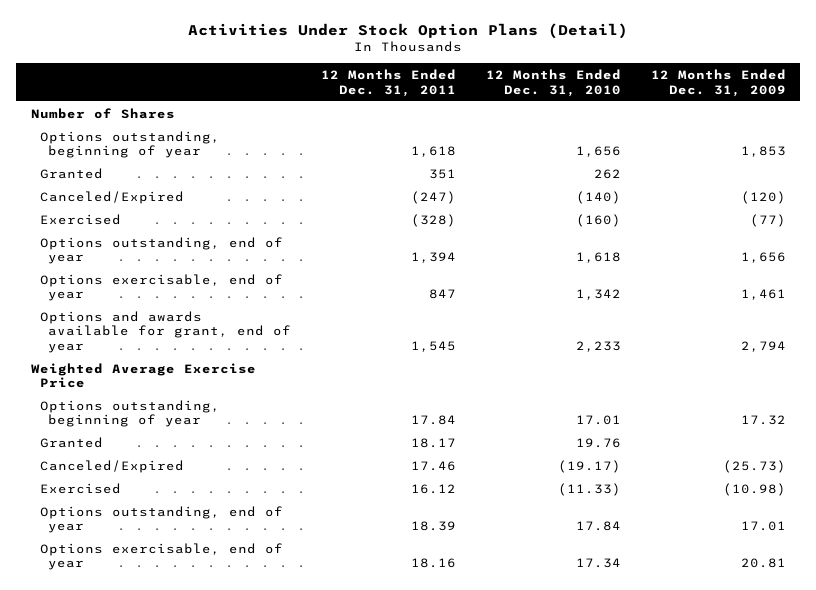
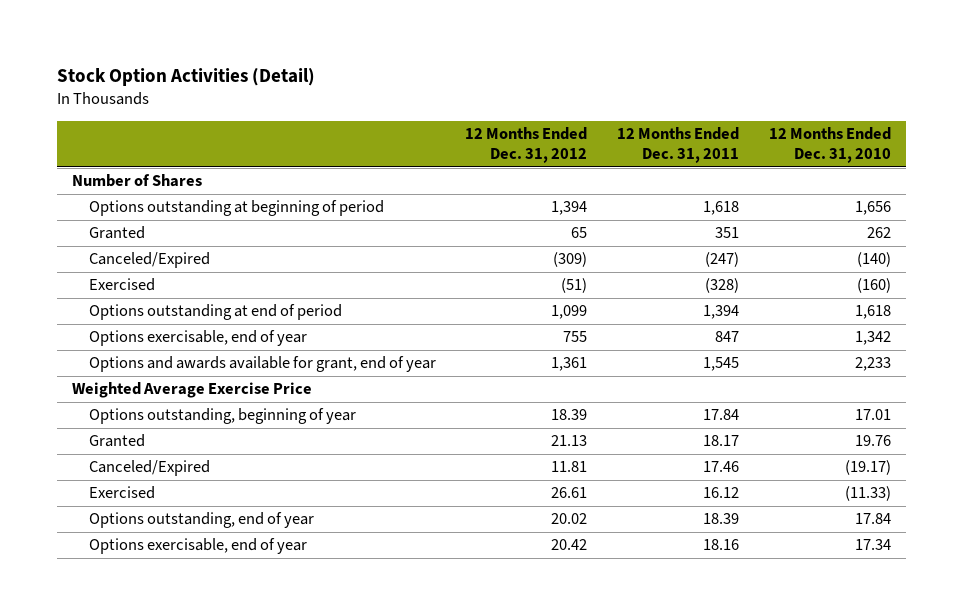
[188,22,629,39] Activities Under Stock Option Plans (Detail) -> [57,68,316,87] Stock Option Activities (Detail)
[650,69,786,97] 12 Months Ended Dec. 31, 2009 -> none
none -> [465,127,588,164] 12 Months Ended Dec. 31, 2012
[39,130,220,159] Options outstanding, beginning of year -> [88,200,384,217] Options outstanding at beginning of period
[39,236,283,265] Options outstanding, end of year -> [88,304,342,321] Options outstanding at end of period

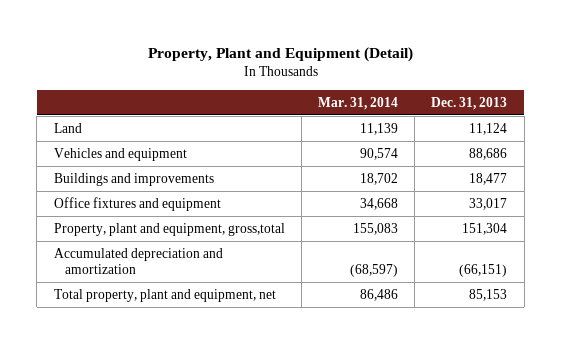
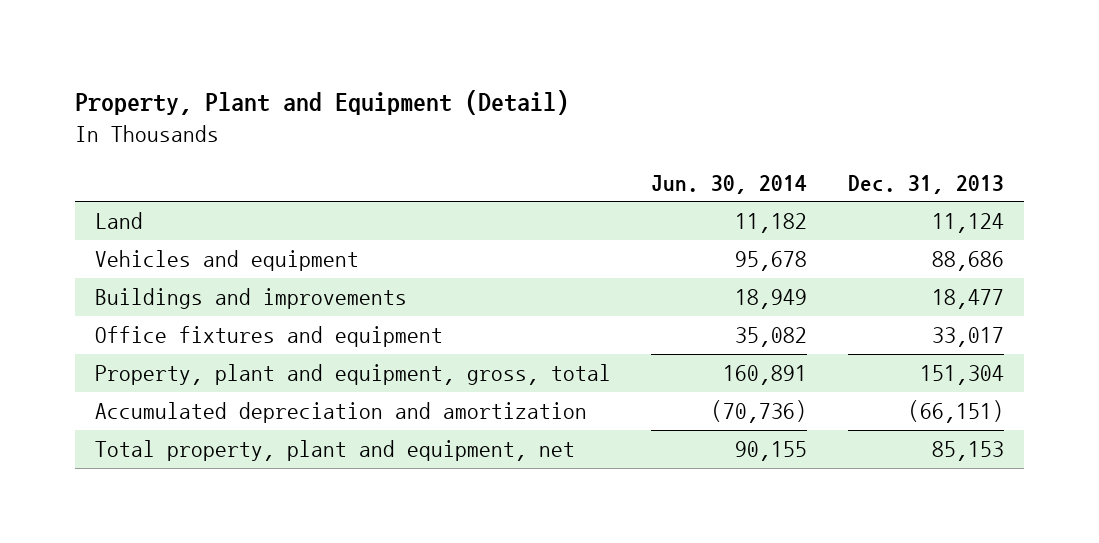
[318,96,399,110] Mar. 31, 2014 -> none
none -> [651,174,808,194] Jun. 30, 2014
[53,222,285,236] Property, plant and equipment, gross,total -> [94,364,611,386] Property, plant and equipment, gross, total

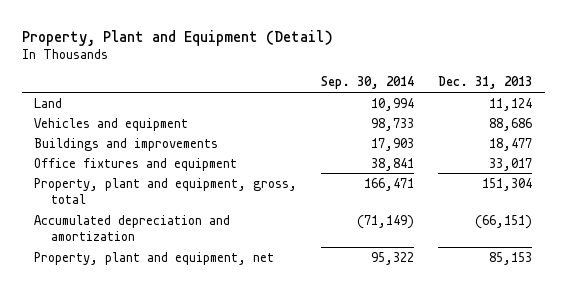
[651,174,808,194] Jun. 30, 2014 -> none
none -> [321,76,415,90] Sep. 30, 2014
[94,440,575,462] Total property, plant and equipment, net -> [33,251,274,265] Property, plant and equipment, net

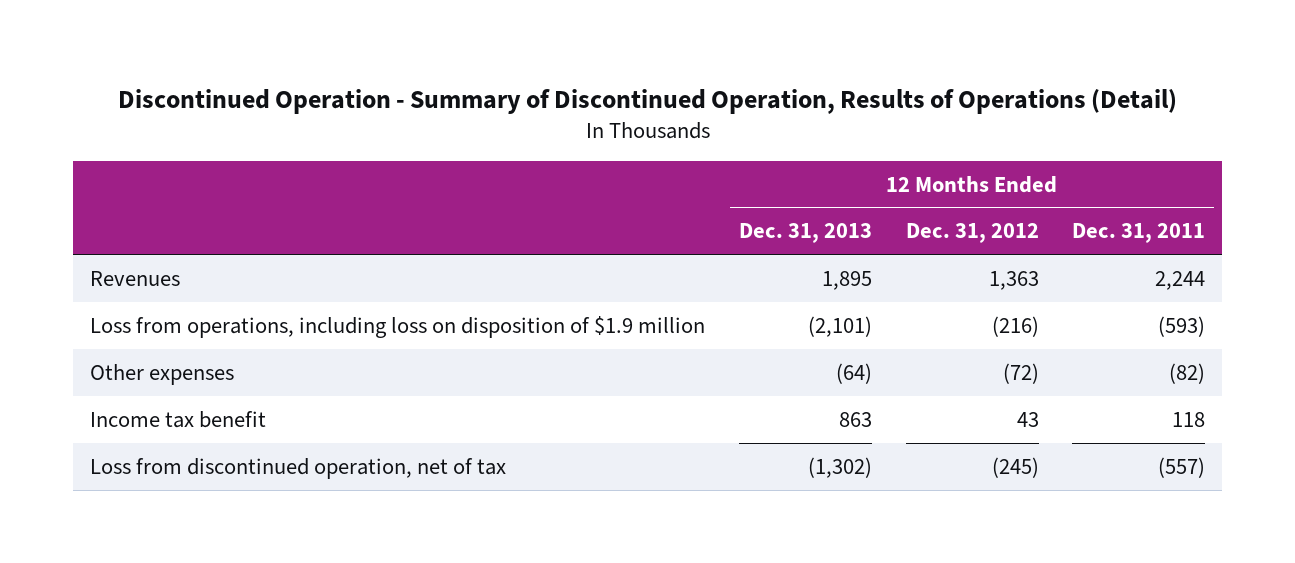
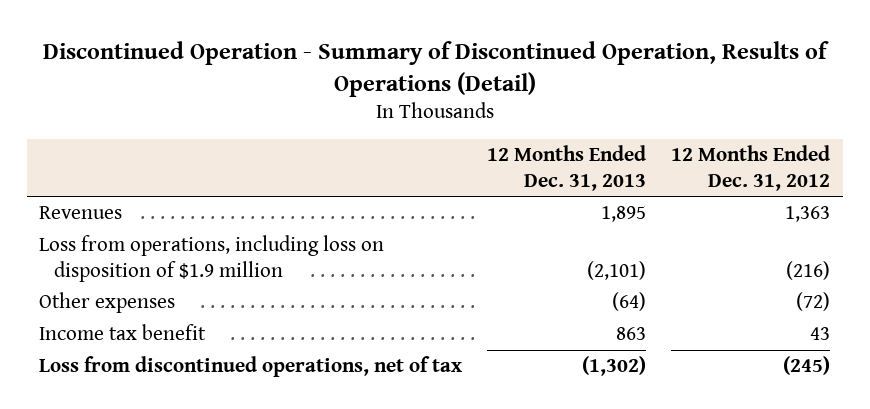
[1072,223,1206,244] Dec. 31, 2011 -> none
[90,457,507,479] Loss from discontinued operation, net of tax -> [39,356,463,378] Loss from discontinued operations, net of tax

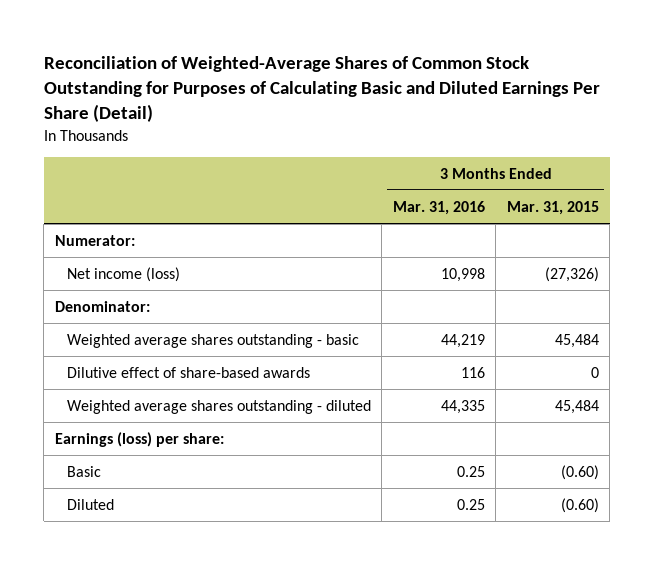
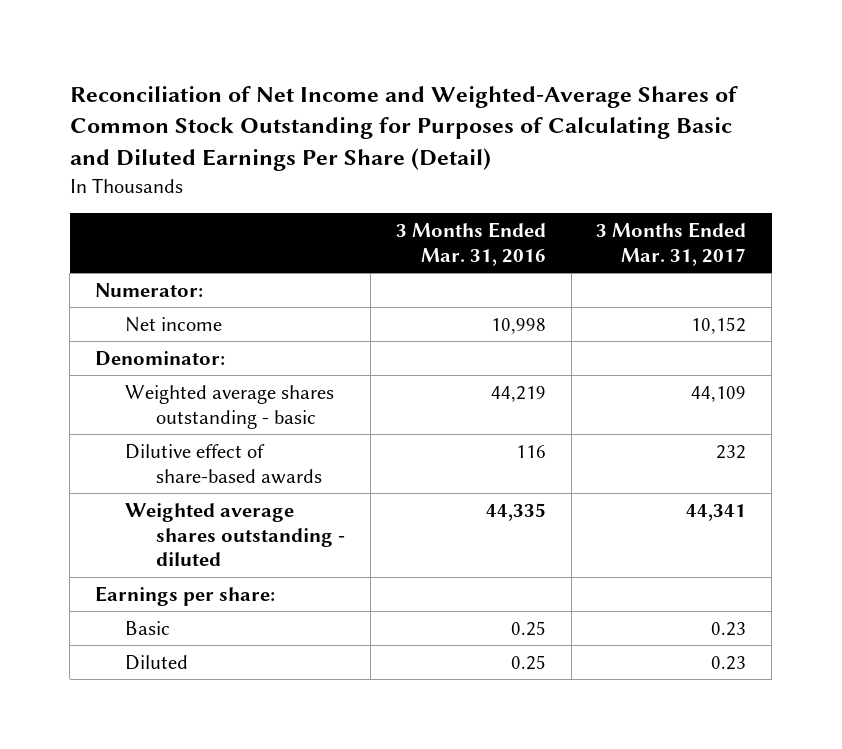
[43,55,600,122] Reconciliation of Weighted-Average Shares of Common Stock Outstanding for Purposes of Calculating Basic and Diluted Earnings Per Share (Detail) -> [69,85,738,172] Reconciliation of Net Income and Weighted-Average Shares of Common Stock Outstanding for Purposes of Calculating Basic and Diluted Earnings Per Share (Detail)
[506,200,599,215] Mar. 31, 2015 -> none
none -> [596,222,747,266] 3 Months Ended Mar. 31, 2017
[66,266,180,282] Net income (loss) -> [125,316,223,332] Net income
[54,431,224,447] Earnings (loss) per share: -> [95,585,276,606] Earnings per share:

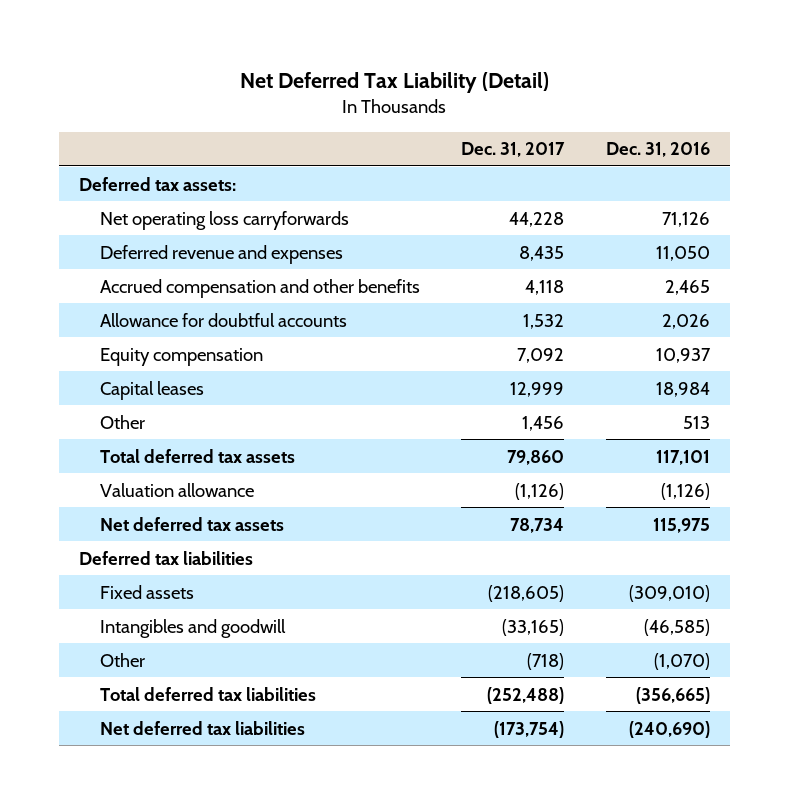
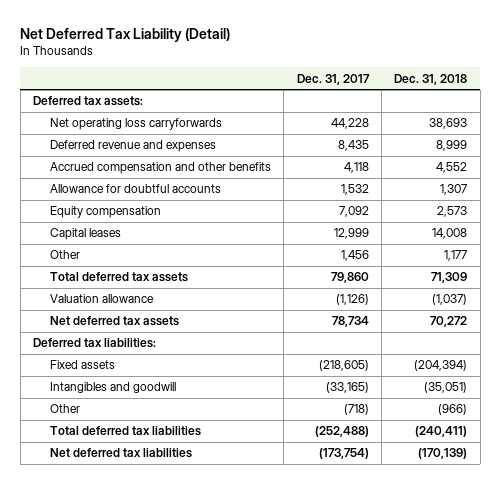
[605,142,710,158] Dec. 31, 2016 -> none
none -> [394,73,468,85] Dec. 31, 2018
[79,550,254,565] Deferred tax liabilities -> [33,338,157,349] Deferred tax liabilities:

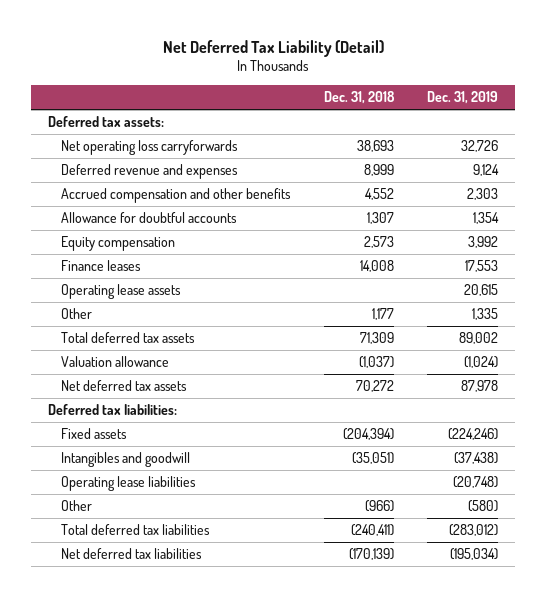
[296,73,370,85] Dec. 31, 2017 -> none
none -> [427,91,499,105] Dec. 31, 2019
[49,228,121,241] Capital leases -> [60,260,141,272] Finance leases
none -> [60,284,181,300] Operating lease assets
none -> [60,476,196,492] Operating lease liabilities

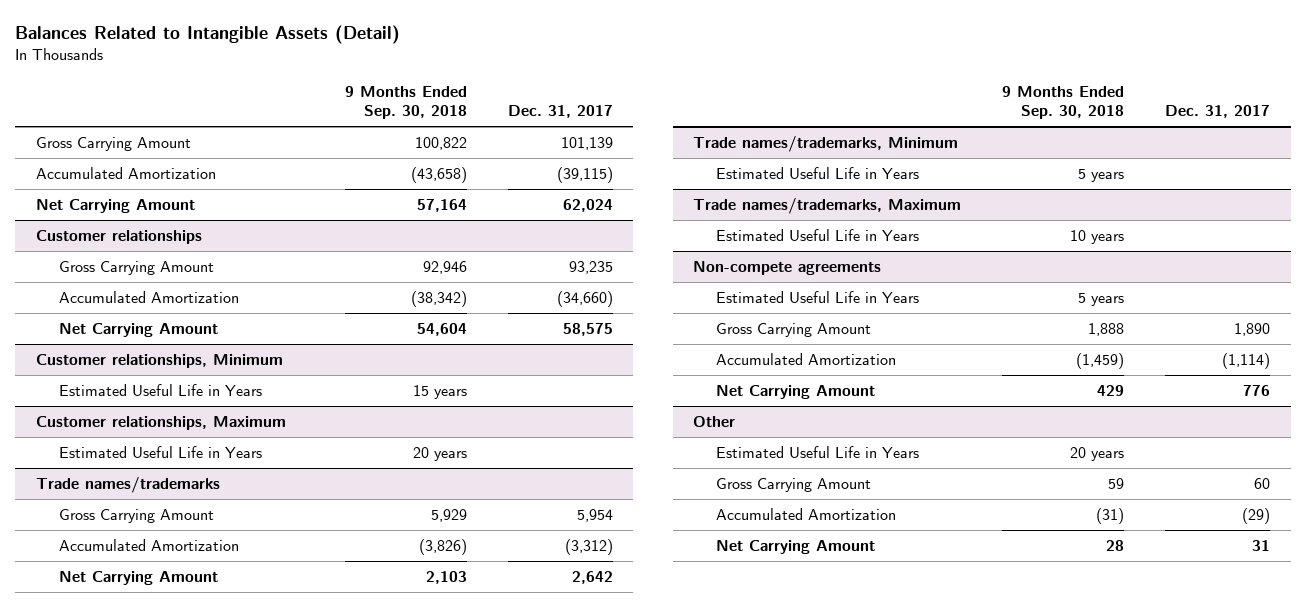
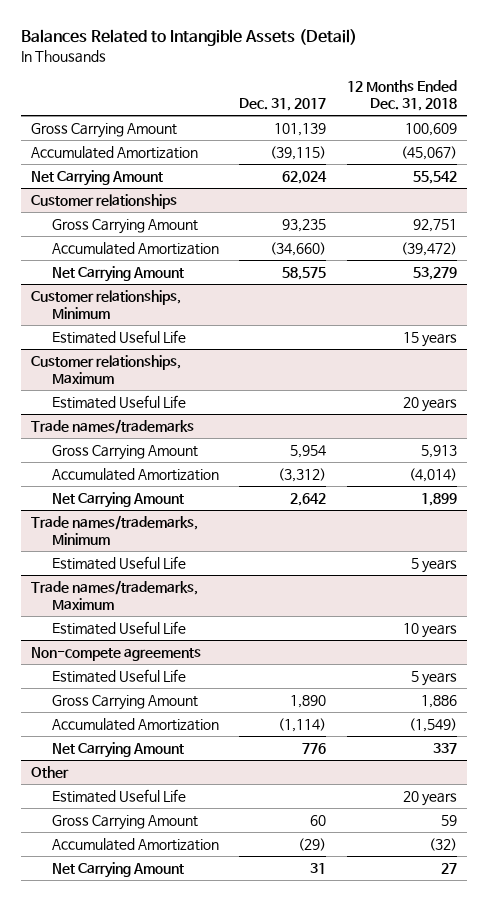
[344,86,467,120] 9 Months Ended Sep. 30, 2018 -> none
none -> [347,79,458,112] 12 Months Ended Dec. 31, 2018
[58,384,262,397] Estimated Useful Life in Years -> [51,329,186,344] Estimated Useful Life
[58,446,262,459] Estimated Useful Life in Years -> [51,394,186,409] Estimated Useful Life
[716,167,920,180] Estimated Useful Life in Years -> [51,555,186,570] Estimated Useful Life
[716,229,920,242] Estimated Useful Life in Years -> [51,620,186,635] Estimated Useful Life
[716,291,920,304] Estimated Useful Life in Years -> [51,668,186,683] Estimated Useful Life
[716,446,920,459] Estimated Useful Life in Years -> [51,788,186,803] Estimated Useful Life

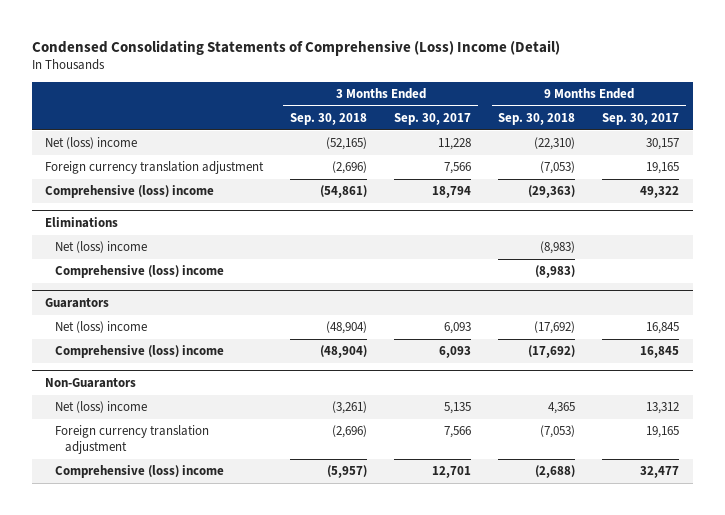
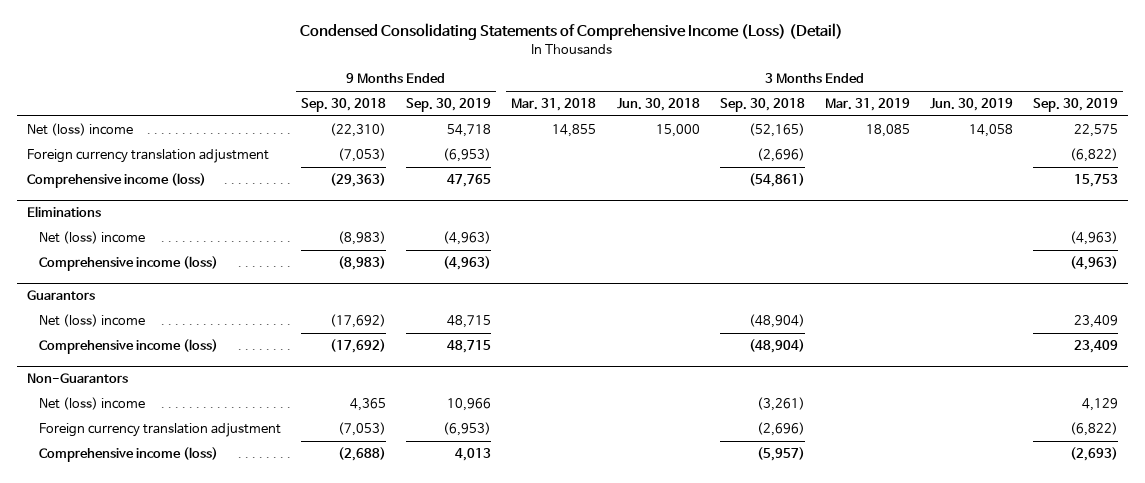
[31,39,560,56] Condensed Consolidating Statements of Comprehensive (Loss) Income (Detail) -> [300,23,844,41] Condensed Consolidating Statements of Comprehensive Income (Loss) (Detail)
[394,113,472,126] Sep. 30, 2017 -> none
[602,113,680,126] Sep. 30, 2017 -> none
none -> [406,98,492,113] Sep. 30, 2019
none -> [511,98,597,112] Mar. 31, 2018
none -> [616,98,700,112] Jun. 30, 2018
none -> [824,98,910,112] Mar. 31, 2019
none -> [930,98,1014,112] Jun. 30, 2019
none -> [1033,98,1119,113] Sep. 30, 2019
[45,185,215,199] Comprehensive (loss) income -> [26,172,206,188] Comprehensive income (loss)
[54,265,224,279] Comprehensive (loss) income -> [39,255,219,271] Comprehensive income (loss)
[54,345,224,359] Comprehensive (loss) income -> [39,338,219,354] Comprehensive income (loss)
[54,465,224,479] Comprehensive (loss) income -> [39,446,219,462] Comprehensive income (loss)

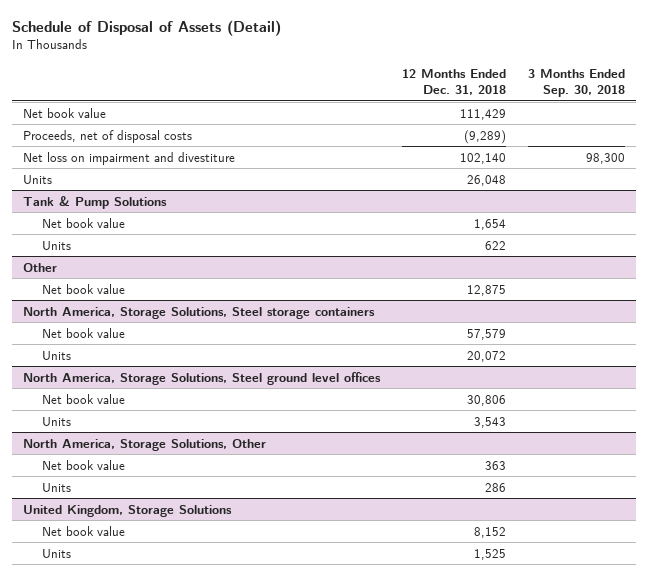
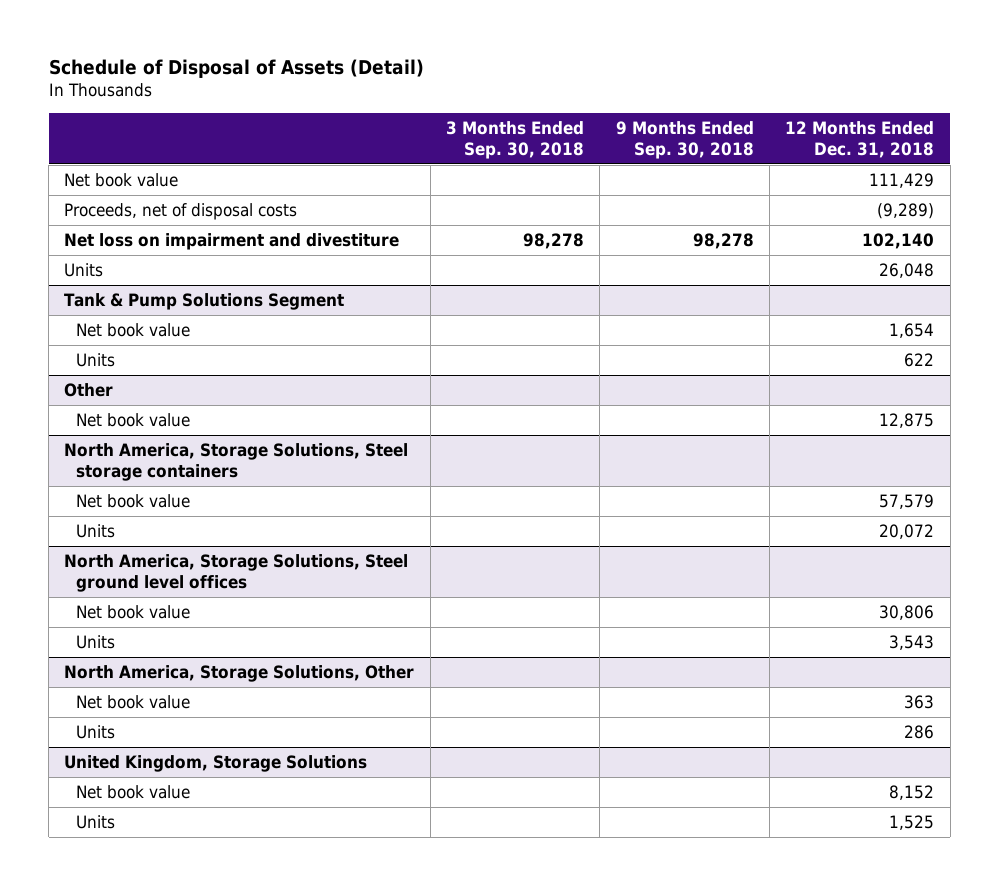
none -> [615,120,754,159] 9 Months Ended Sep. 30, 2018
[585,152,625,164] 98,300 -> [523,232,585,249] 98,278
[22,195,167,209] Tank & Pump Solutions -> [64,292,345,310] Tank & Pump Solutions Segment

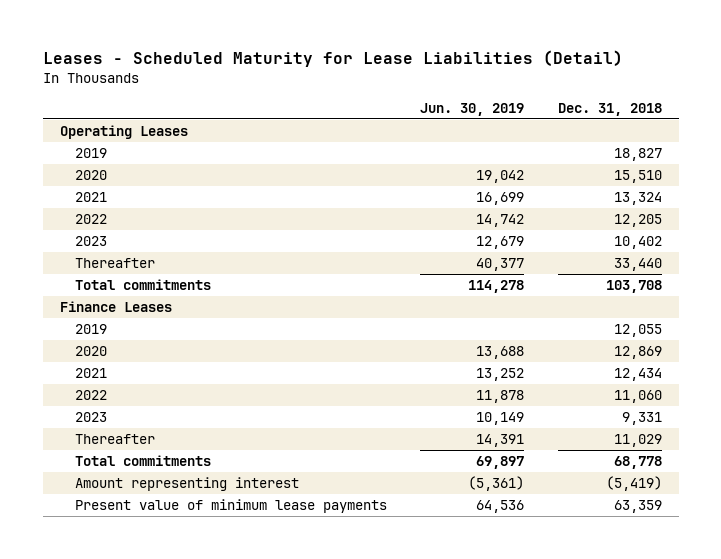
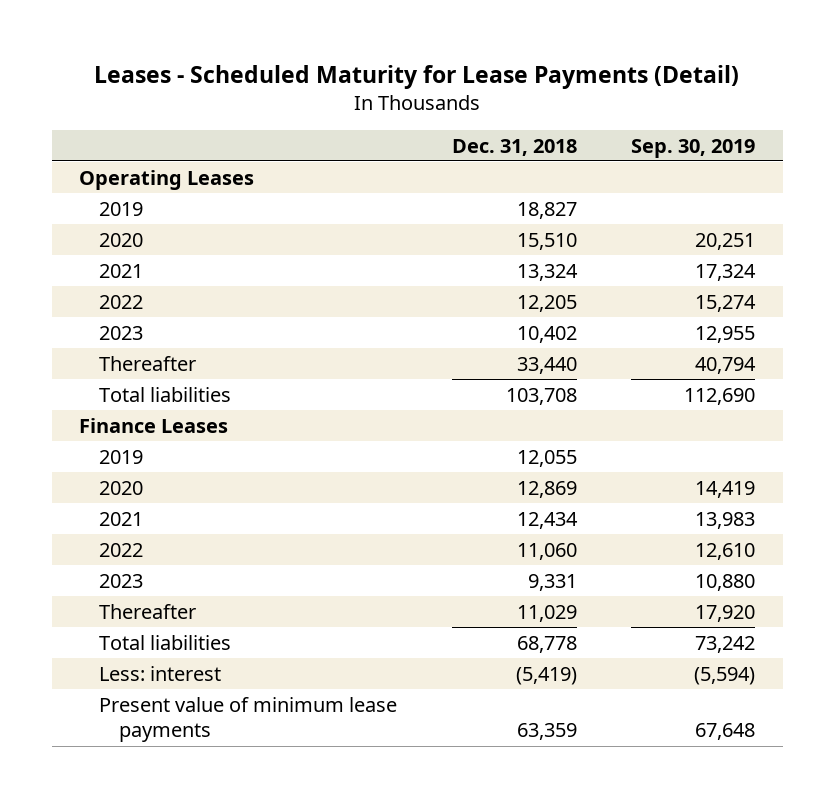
[42,50,623,68] Leases - Scheduled Maturity for Lease Liabilities (Detail) -> [94,64,740,89] Leases - Scheduled Maturity for Lease Payments (Detail)
[420,102,525,116] Jun. 30, 2019 -> none
none -> [631,138,756,158] Sep. 30, 2019
[74,279,211,291] Total commitments -> [99,386,232,402] Total liabilities
[74,455,211,467] Total commitments -> [99,634,232,650] Total liabilities
[74,477,299,492] Amount representing interest -> [99,665,222,681] Less: interest

